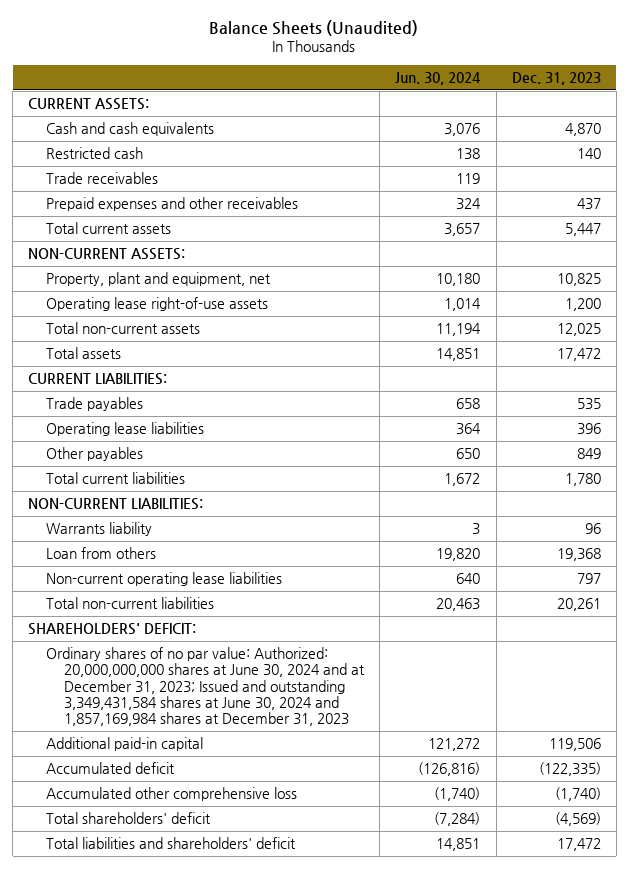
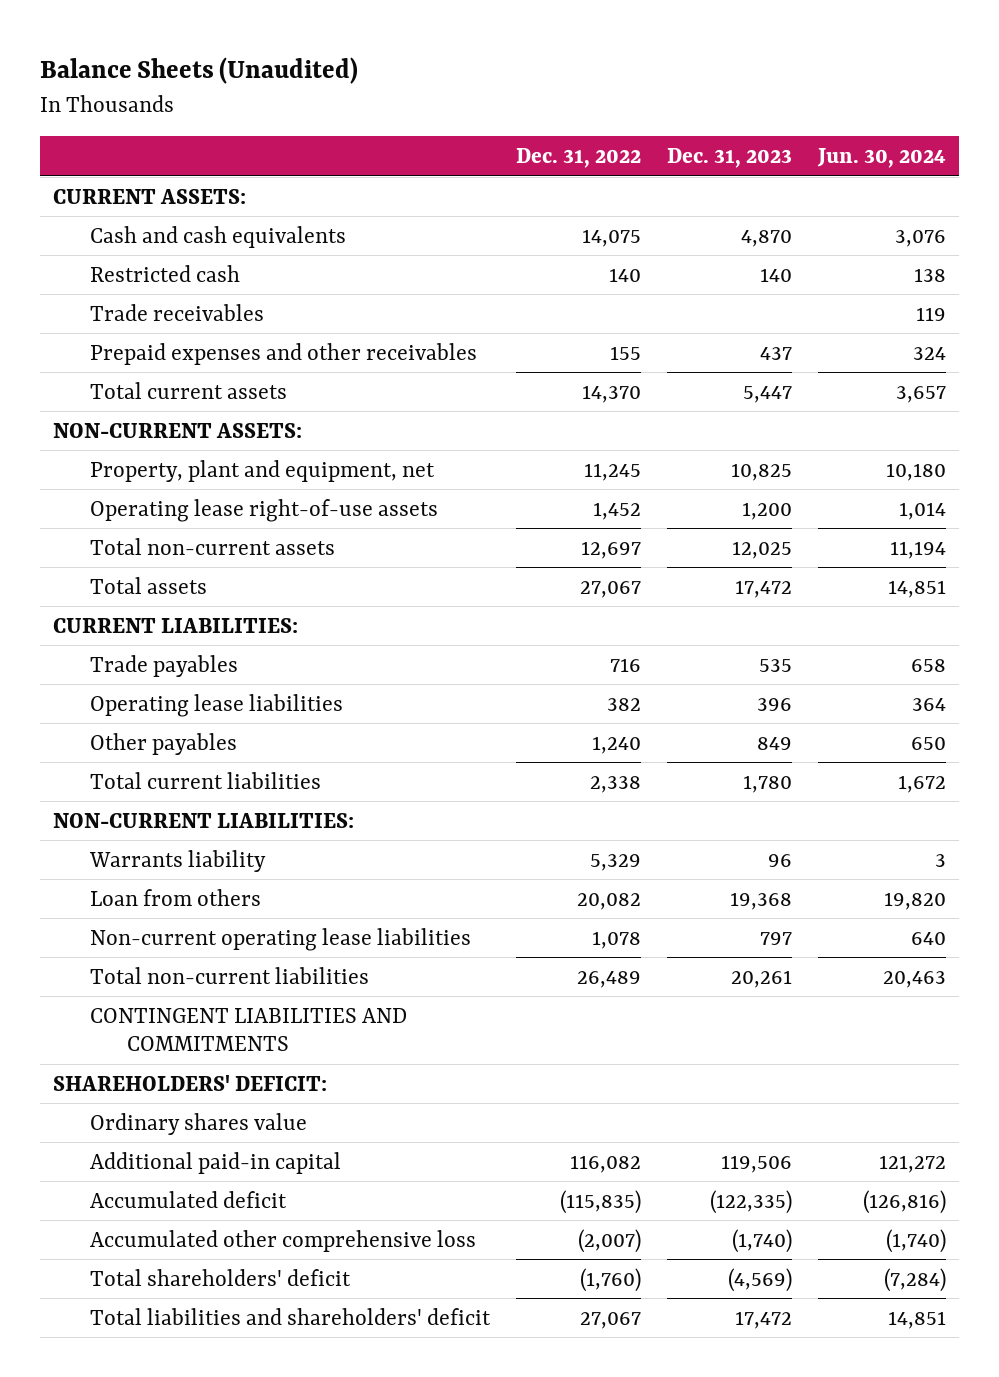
none -> [516,148,642,169] Dec. 31, 2022
none -> [90,1007,408,1052] CONTINGENT LIABILITIES AND COMMITMENTS
[46,647,366,726] Ordinary shares of no par value: Authorized: 20,000,000,000 shares at June 30, 2024 and at December 31, 2023; Issued and outstanding 3,349,431,584 shares at June 30, 2024 and 1,857,169,984 shares at December 31, 2023 -> [90,1112,308,1135] Ordinary shares value

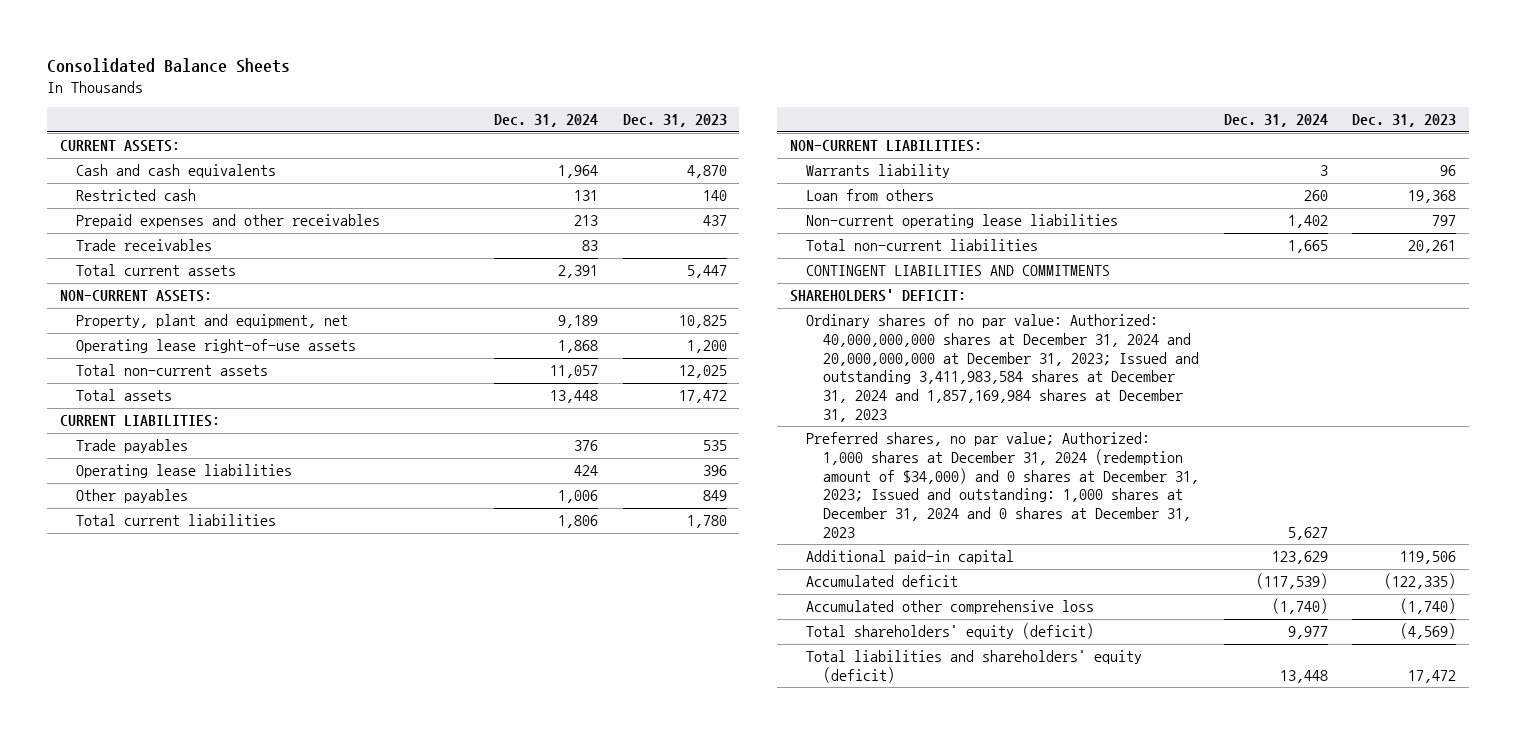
[39,57,358,85] Balance Sheets (Unaudited) -> [47,58,291,74] Consolidated Balance Sheets
[516,148,642,169] Dec. 31, 2022 -> none
[816,148,946,169] Jun. 30, 2024 -> none
none -> [493,114,598,128] Dec. 31, 2024
[90,303,265,321] Trade receivables -> [76,239,213,252] Trade receivables
[90,1112,308,1135] Ordinary shares value -> [806,314,1199,422] Ordinary shares of no par value: Authorized: 40,000,000,000 shares at December 31, 2024 and 20,000,000,000 at December 31, 2023; Issued and outstanding 3,411,983,584 shares at December 31, 2024 and 1,857,169,984 shares at December 31, 2023
none -> [806,432,1199,538] Preferred shares, no par value; Authorized: 1,000 shares at December 31, 2024 (redemption amount of $34,000) and 0 shares at December 31, 2023; Issued and outstanding: 1,000 shares at December 31, 2024 and 0 shares at December 31, 2023
[90,1268,352,1286] Total shareholders' deficit -> [806,623,1095,640] Total shareholders' equity (deficit)
[90,1307,492,1325] Total liabilities and shareholders' deficit -> [806,650,1143,683] Total liabilities and shareholders' equity (deficit)

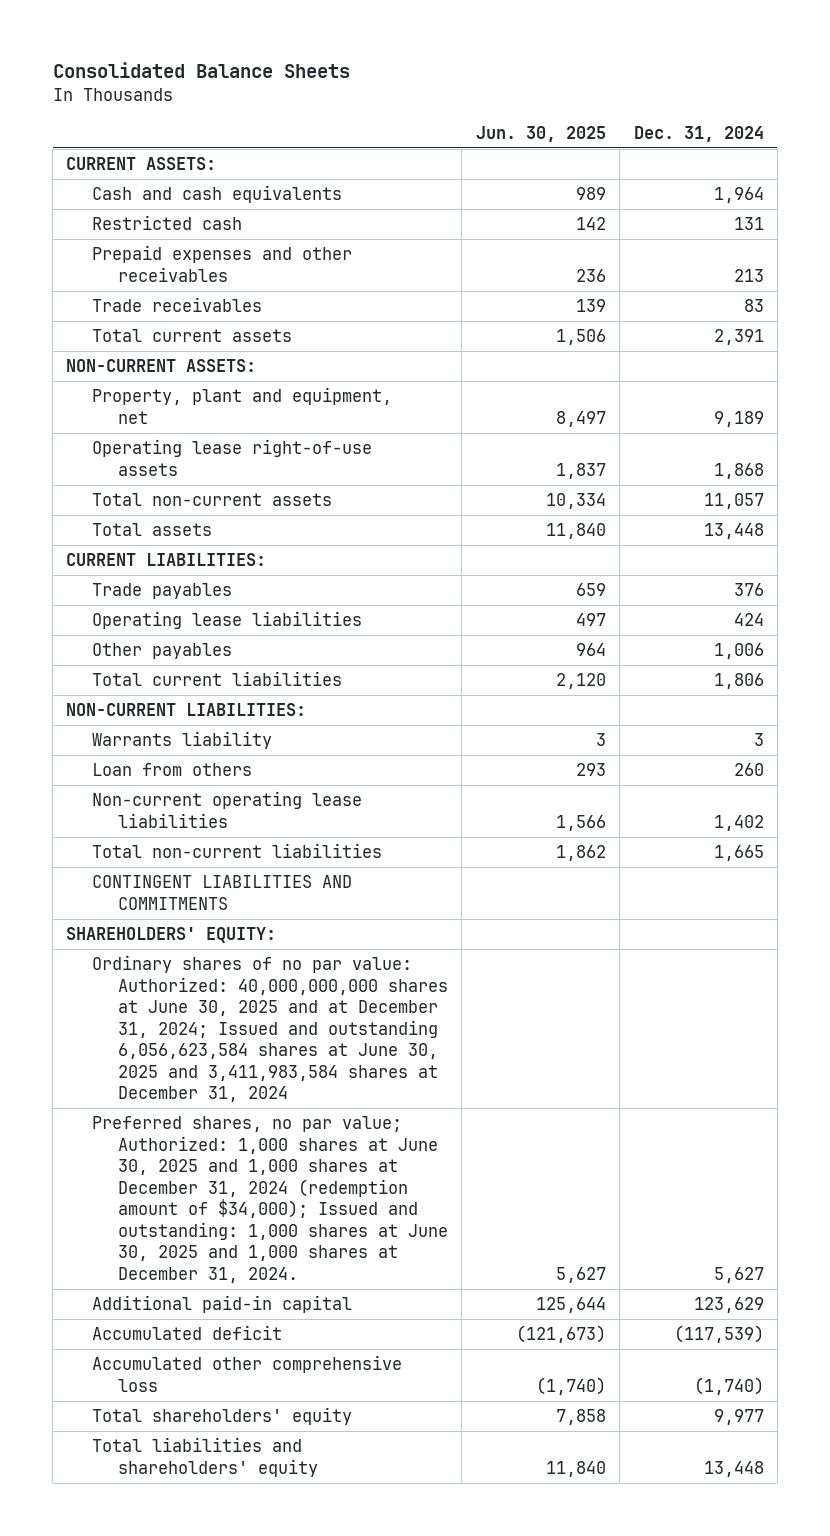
[622,114,727,128] Dec. 31, 2023 -> none
none -> [475,125,606,142] Jun. 30, 2025
[789,289,966,303] SHAREHOLDERS' DEFICIT: -> [66,927,277,944] SHAREHOLDERS' EQUITY:
[806,314,1199,422] Ordinary shares of no par value: Authorized: 40,000,000,000 shares at December 31, 2024 and 20,000,000,000 at December 31, 2023; Issued and outstanding 3,411,983,584 shares at December 31, 2024 and 1,857,169,984 shares at December 31, 2023 -> [92,955,449,1103] Ordinary shares of no par value: Authorized: 40,000,000,000 shares at June 30, 2025 and at December 31, 2024; Issued and outstanding 6,056,623,584 shares at June 30, 2025 and 3,411,983,584 shares at December 31, 2024
[806,432,1199,538] Preferred shares, no par value; Authorized: 1,000 shares at December 31, 2024 (redemption amount of $34,000) and 0 shares at December 31, 2023; Issued and outstanding: 1,000 shares at December 31, 2024 and 0 shares at December 31, 2023 -> [92,1116,449,1283] Preferred shares, no par value; Authorized: 1,000 shares at June 30, 2025 and 1,000 shares at December 31, 2024 (redemption amount of $34,000); Issued and outstanding: 1,000 shares at June 30, 2025 and 1,000 shares at December 31, 2024.
[806,623,1095,640] Total shareholders' equity (deficit) -> [92,1407,353,1426] Total shareholders' equity
[806,650,1143,683] Total liabilities and shareholders' equity (deficit) -> [92,1437,319,1477] Total liabilities and shareholders' equity

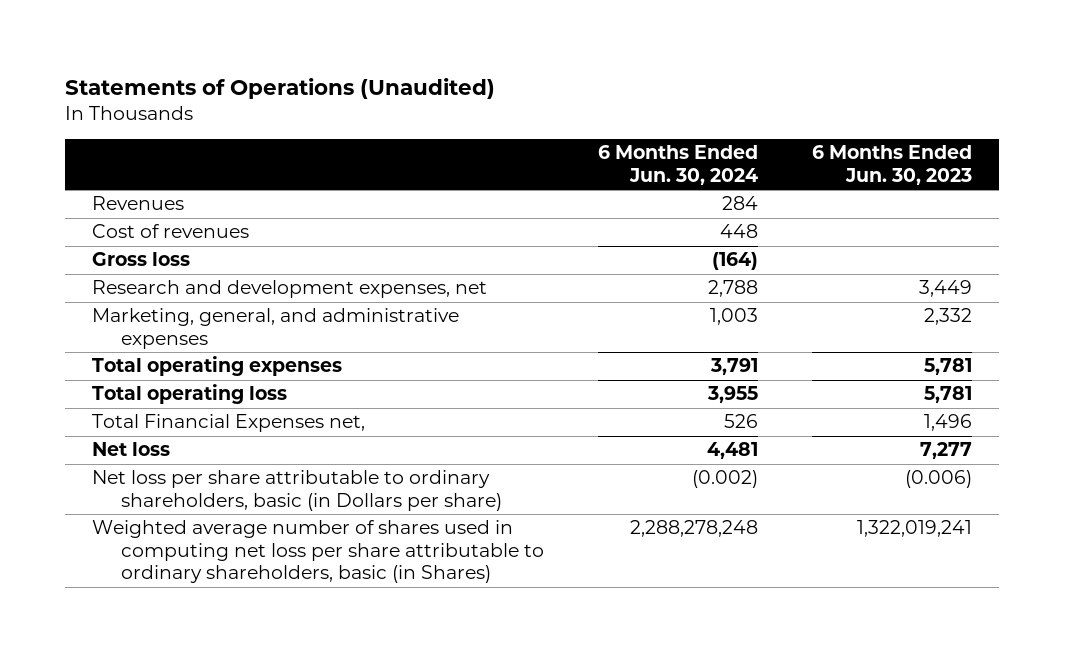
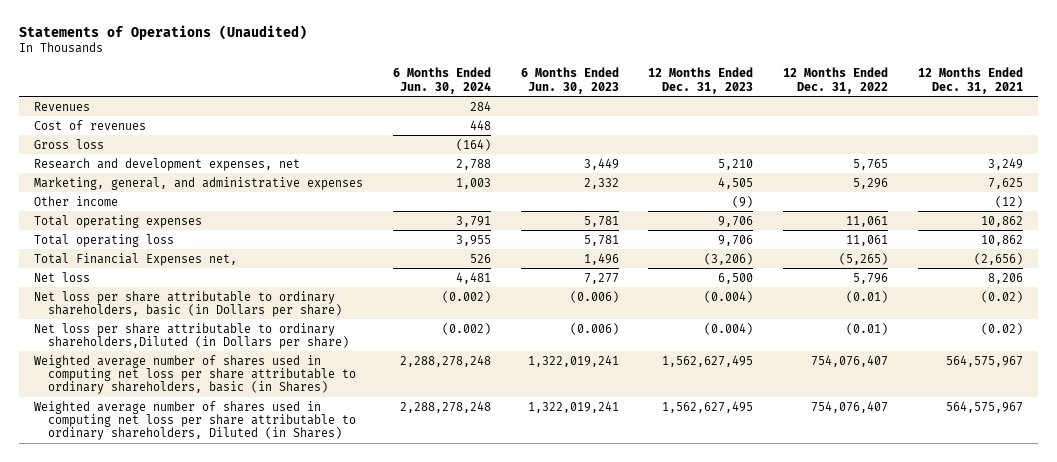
none -> [648,67,754,94] 12 Months Ended Dec. 31, 2023
none -> [782,67,888,94] 12 Months Ended Dec. 31, 2022
none -> [917,67,1023,94] 12 Months Ended Dec. 31, 2021
none -> [34,195,119,206] Other income
none -> [34,322,350,349] Net loss per share attributable to ordinary shareholders,Diluted (in Dollars per share)
none -> [34,400,357,441] Weighted average number of shares used in computing net loss per share attributable to ordinary shareholders, Diluted (in Shares)

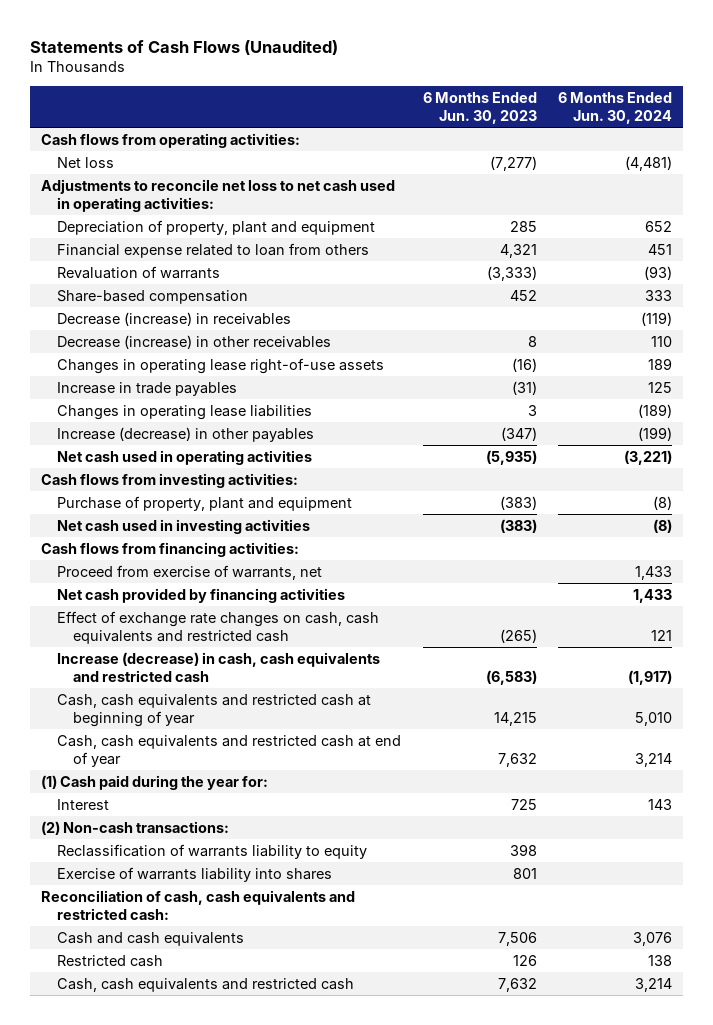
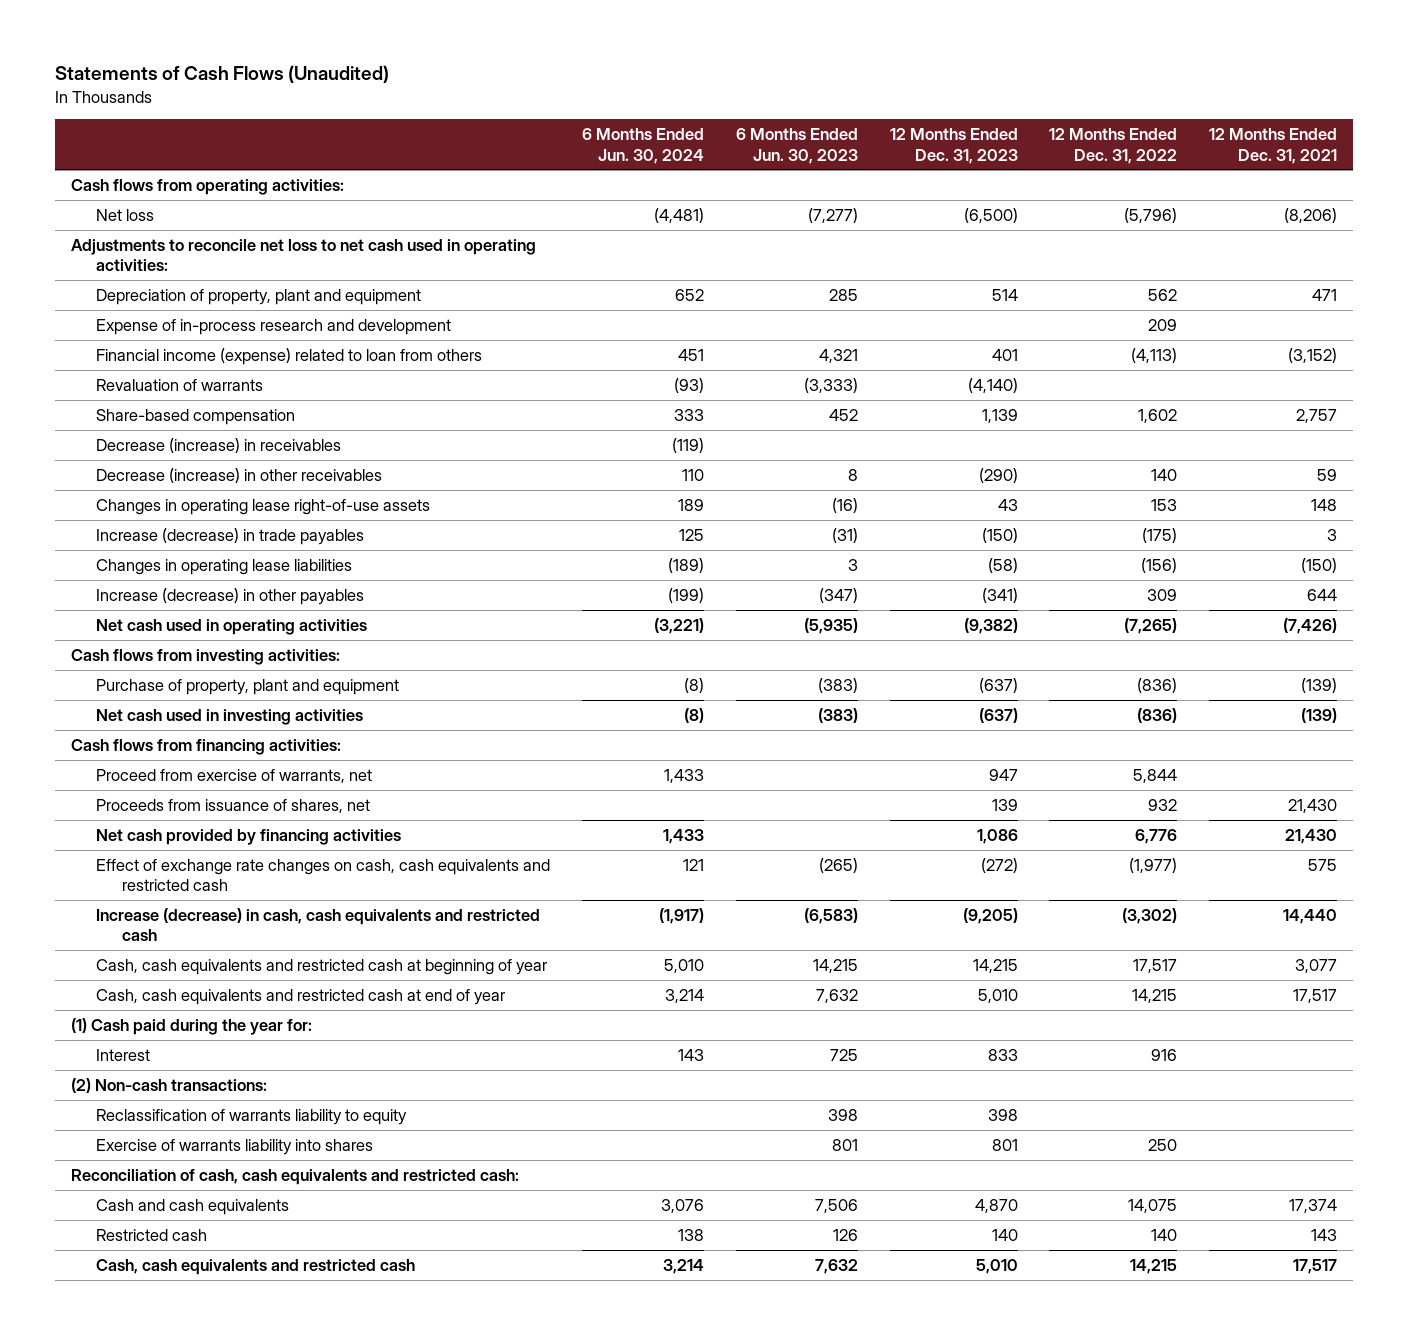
none -> [889,128,1018,164] 12 Months Ended Dec. 31, 2023
none -> [1049,128,1178,164] 12 Months Ended Dec. 31, 2022
none -> [1209,128,1338,164] 12 Months Ended Dec. 31, 2021
none -> [96,318,452,335] Expense of in-process research and development
[57,242,370,258] Financial expense related to loan from others -> [96,347,483,365] Financial income (expense) related to loan from others
[57,381,238,396] Increase in trade payables -> [96,527,365,545] Increase (decrease) in trade payables
none -> [96,798,371,813] Proceeds from issuance of shares, net

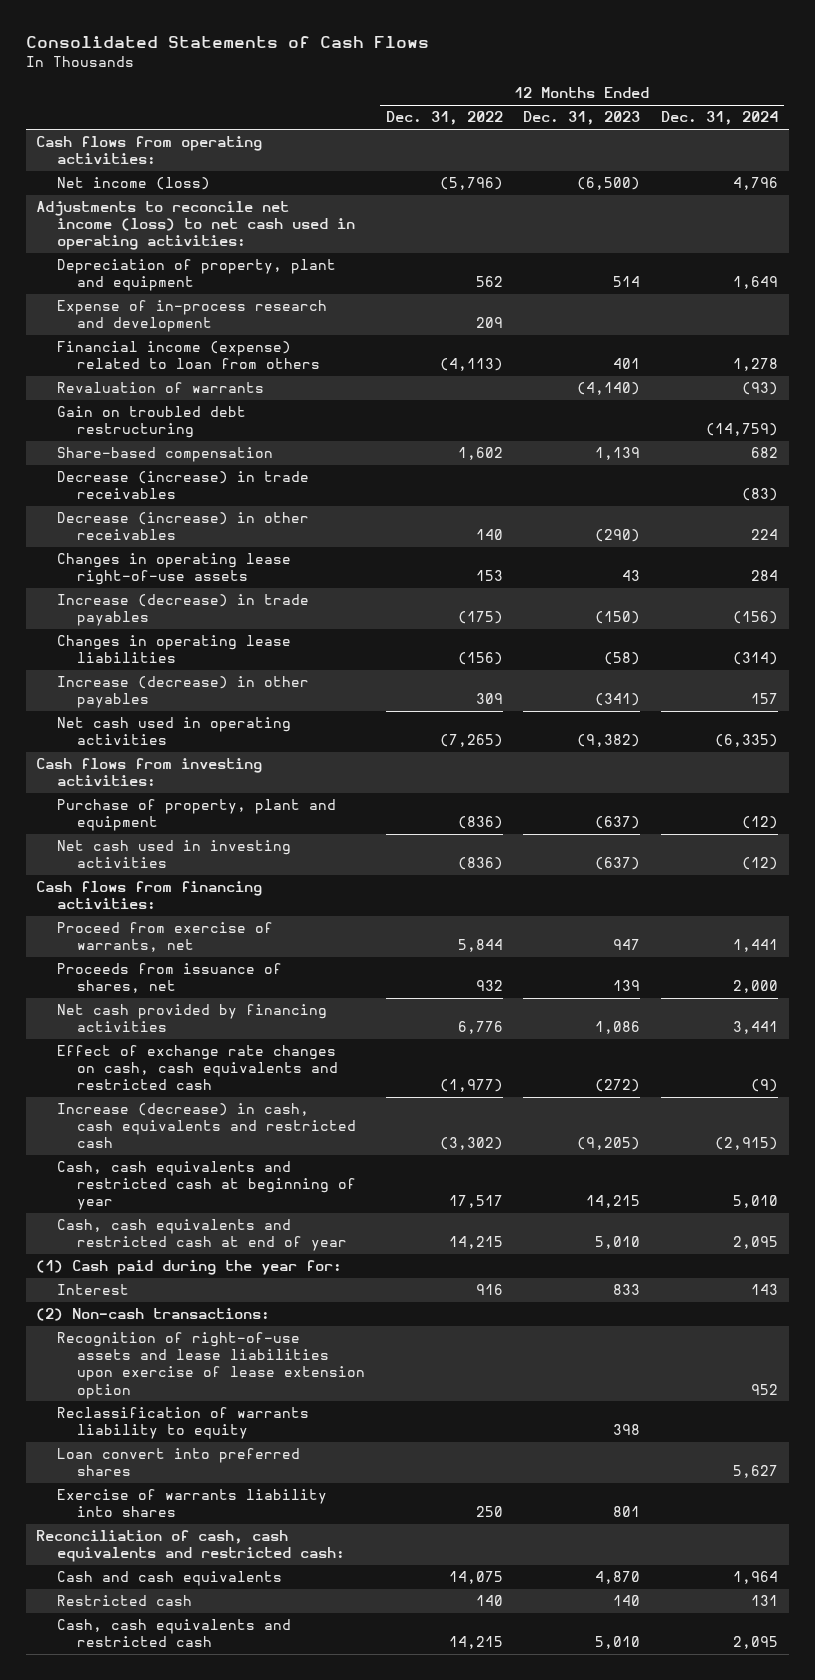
[54,65,389,84] Statements of Cash Flows (Unaudited) -> [26,35,430,48] Consolidated Statements of Cash Flows
[581,128,704,164] 6 Months Ended Jun. 30, 2024 -> none
[735,128,858,164] 6 Months Ended Jun. 30, 2023 -> none
[1209,128,1338,164] 12 Months Ended Dec. 31, 2021 -> none
none -> [661,111,779,126] Dec. 31, 2024
[96,208,155,221] Net loss -> [56,177,210,191] Net income (loss)
[70,238,536,272] Adjustments to reconcile net loss to net cash used in operating activities: -> [36,201,355,251] Adjustments to reconcile net income (loss) to net cash used in operating activities:
none -> [56,406,246,439] Gain on troubled debt restructuring
[96,437,342,453] Decrease (increase) in receivables -> [56,471,309,500] Decrease (increase) in trade receivables
none -> [56,1332,365,1399] Recognition of right-of-use assets and lease liabilities upon exercise of lease extension option
none -> [56,1448,300,1477] Loan convert into preferred shares

